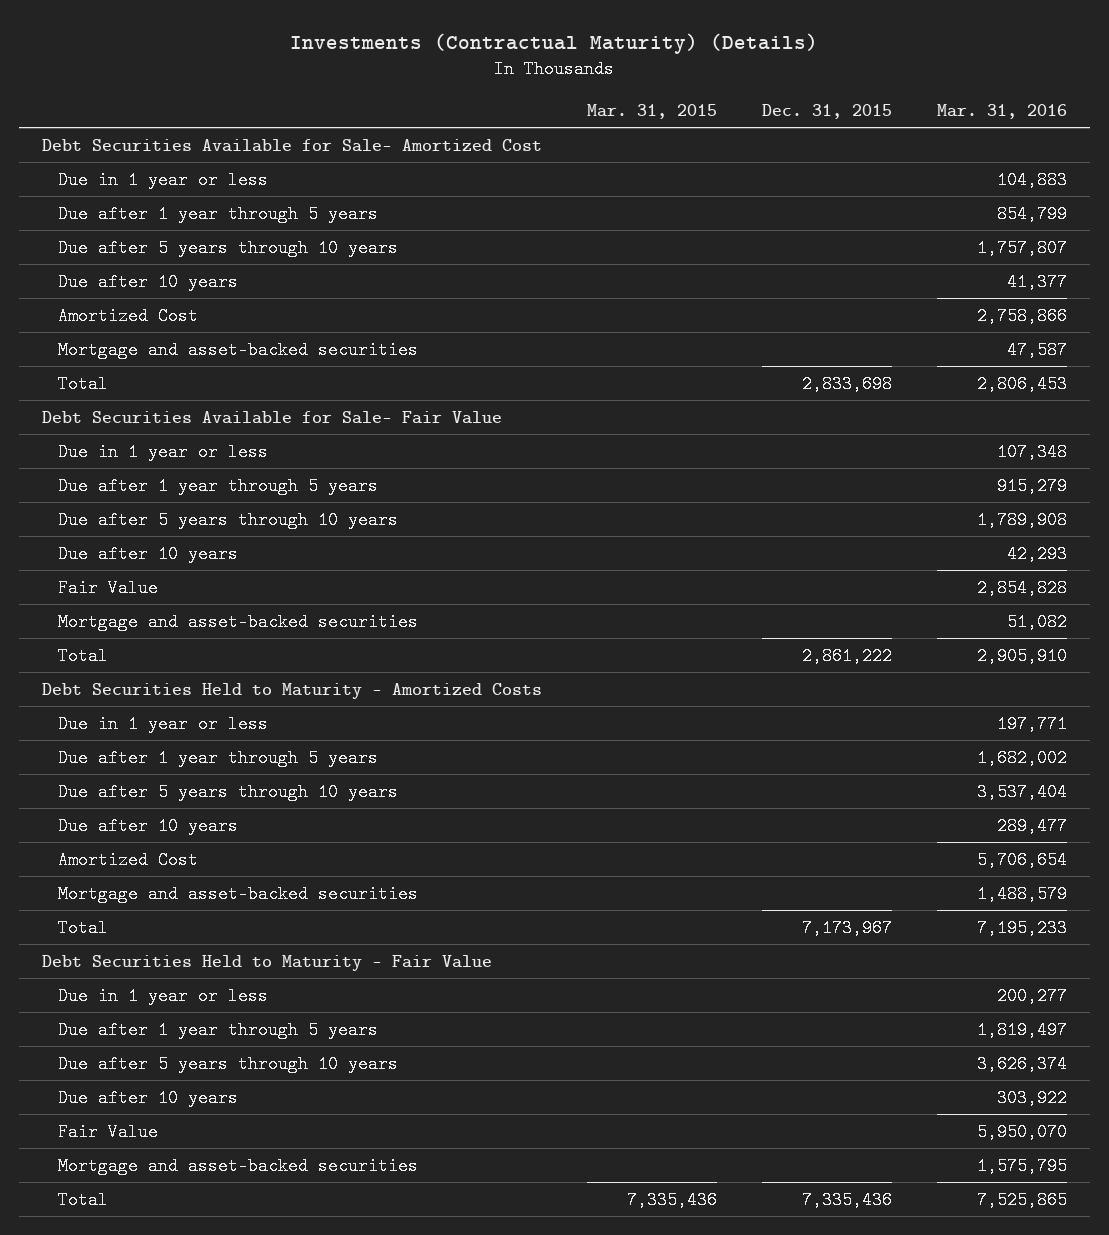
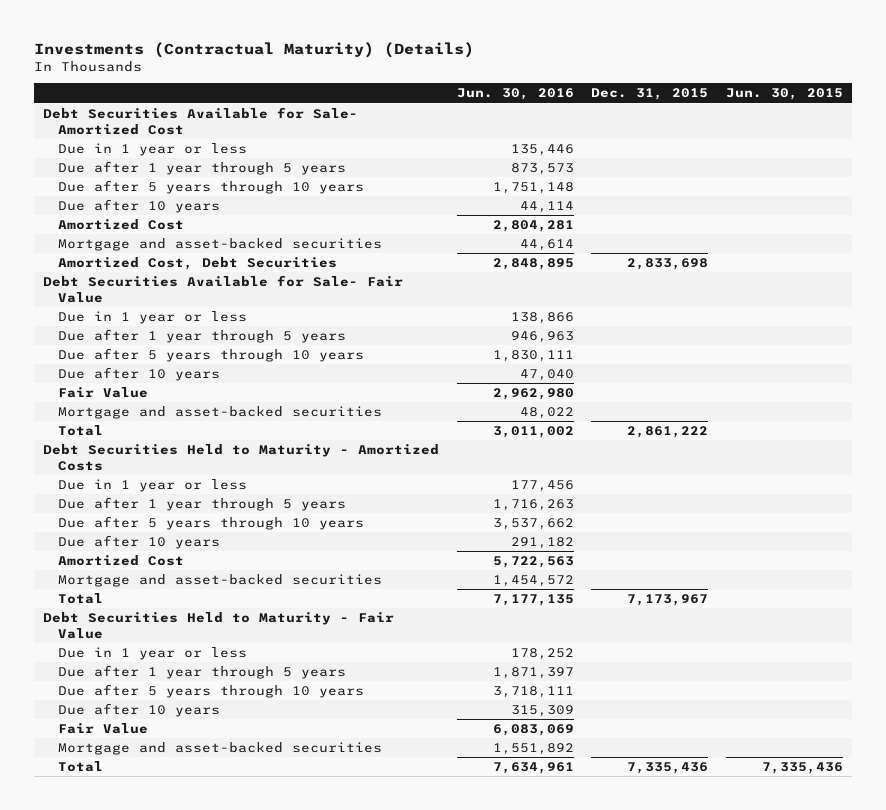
[586,104,717,120] Mar. 31, 2015 -> none
[936,104,1067,120] Mar. 31, 2016 -> none
none -> [456,88,574,101] Jun. 30, 2016
none -> [726,88,844,101] Jun. 30, 2015
[57,374,108,393] Total -> [57,257,337,271] Amortized Cost, Debt Securities

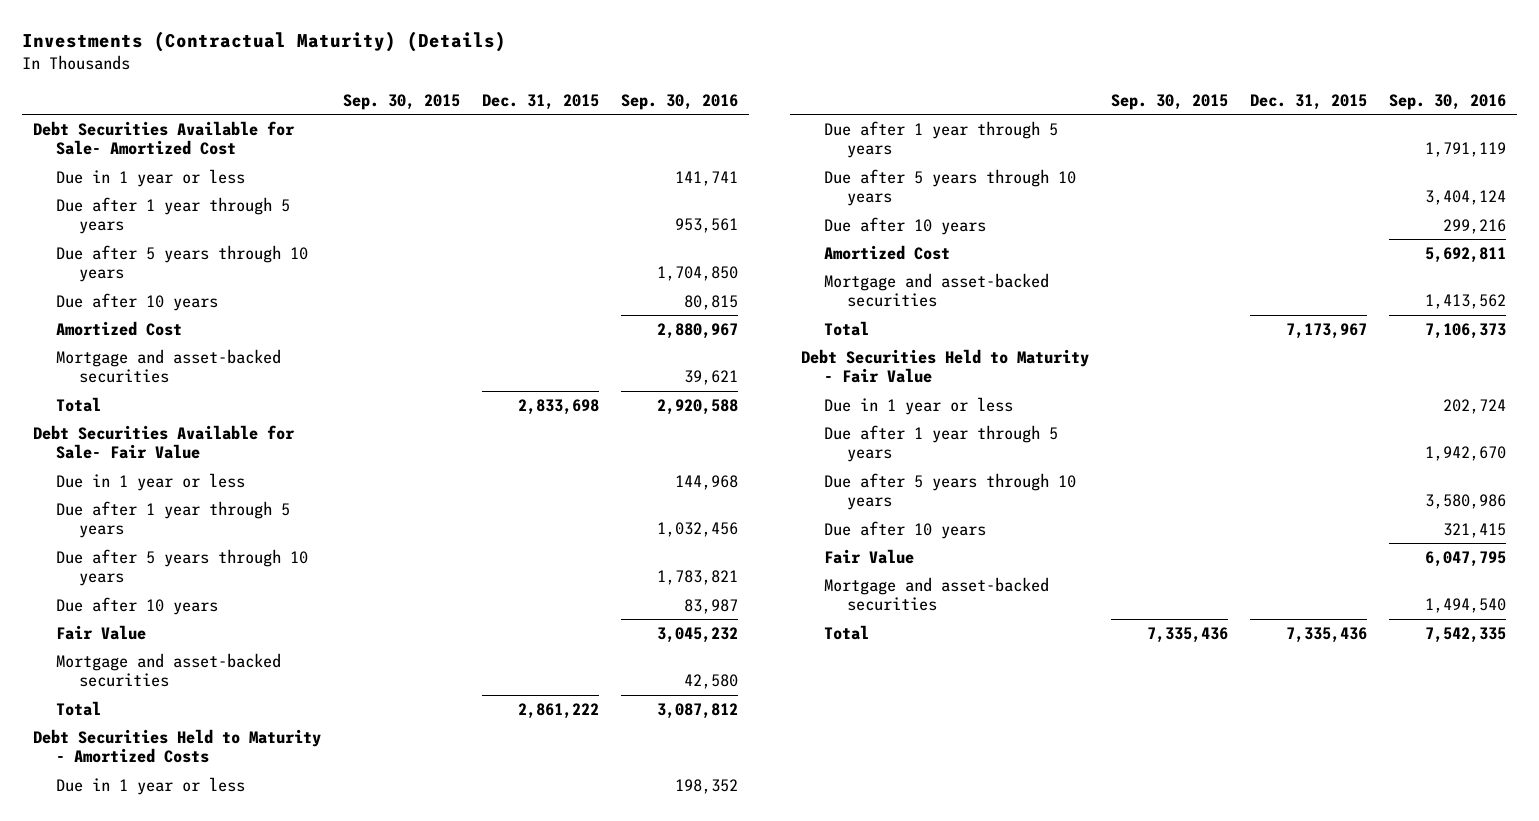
[456,88,574,101] Jun. 30, 2016 -> none
[726,88,844,101] Jun. 30, 2015 -> none
none -> [343,93,461,110] Sep. 30, 2015
none -> [621,93,739,110] Sep. 30, 2016
[57,257,337,271] Amortized Cost, Debt Securities -> [56,396,102,412] Total

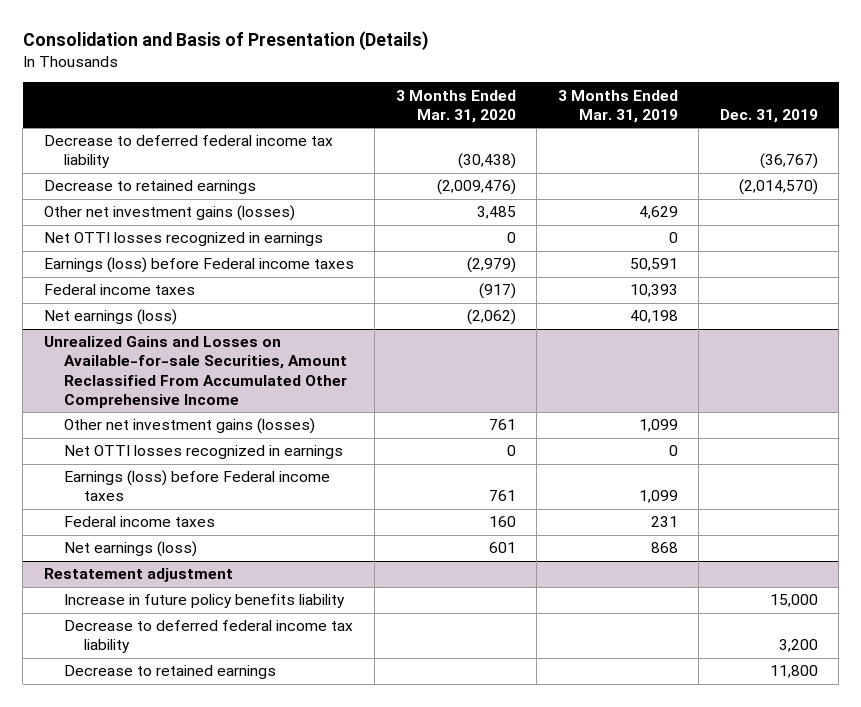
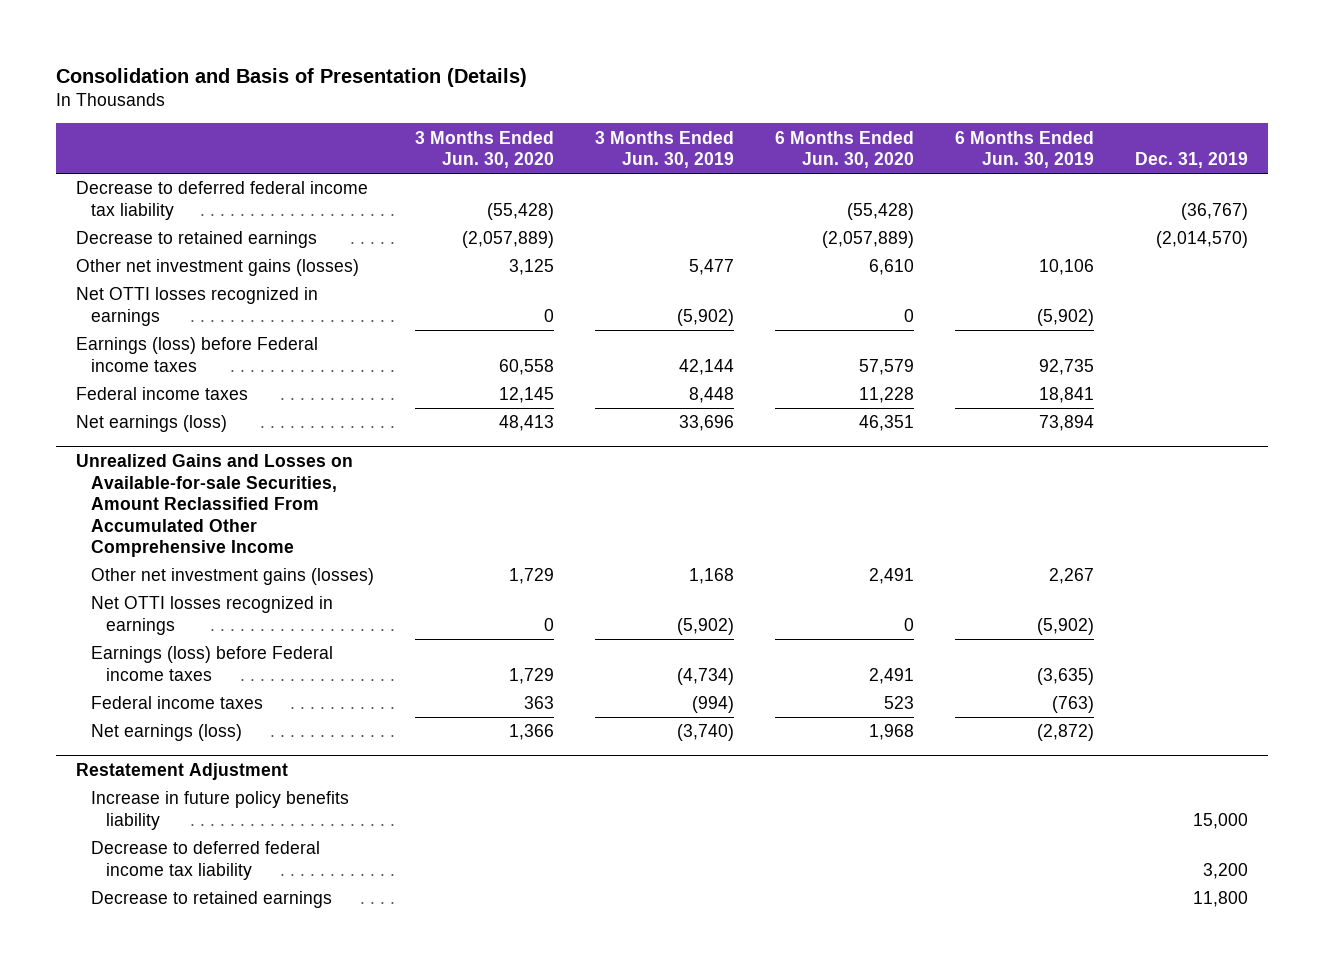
[395,89,516,123] 3 Months Ended Mar. 31, 2020 -> none
[557,89,678,123] 3 Months Ended Mar. 31, 2019 -> none
none -> [415,130,555,169] 3 Months Ended Jun. 30, 2020
none -> [595,130,735,169] 3 Months Ended Jun. 30, 2019
none -> [775,130,915,169] 6 Months Ended Jun. 30, 2020
none -> [954,130,1094,169] 6 Months Ended Jun. 30, 2019
[43,568,233,583] Restatement adjustment -> [76,762,289,780] Restatement Adjustment

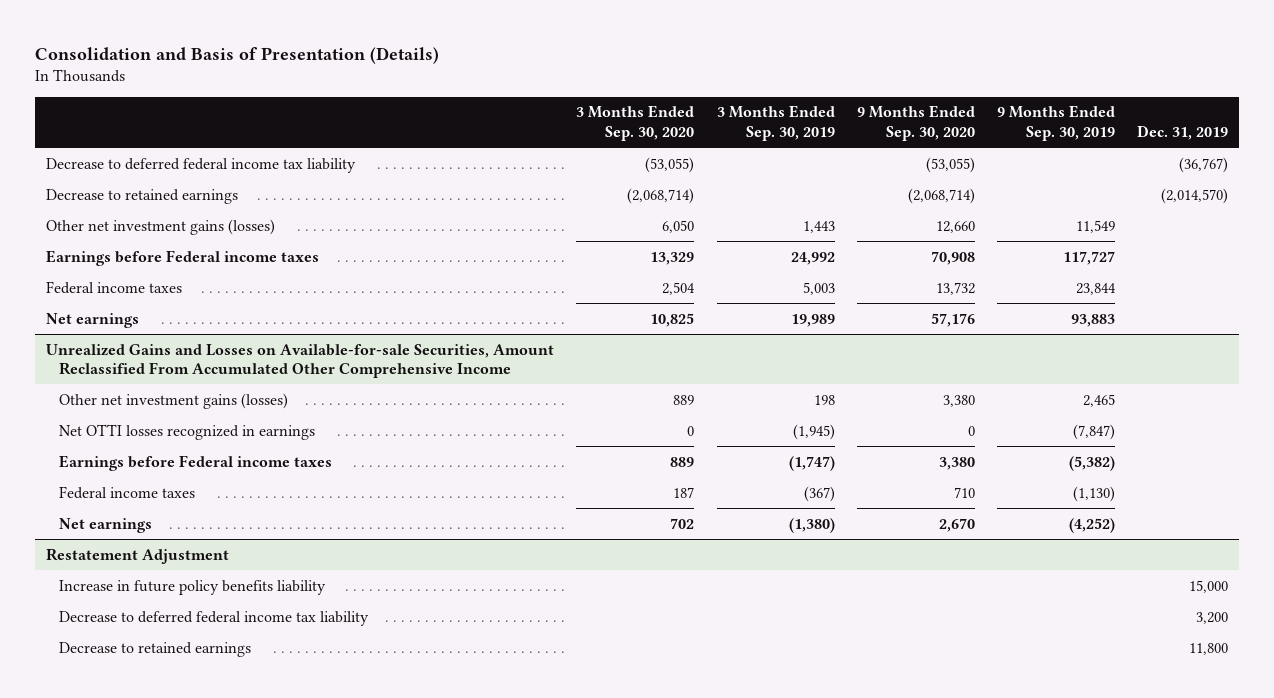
[415,130,555,169] 3 Months Ended Jun. 30, 2020 -> none
[595,130,735,169] 3 Months Ended Jun. 30, 2019 -> none
[775,130,915,169] 6 Months Ended Jun. 30, 2020 -> none
[954,130,1094,169] 6 Months Ended Jun. 30, 2019 -> none
none -> [576,105,695,141] 3 Months Ended Sep. 30, 2020
none -> [716,105,835,141] 3 Months Ended Sep. 30, 2019
none -> [856,105,975,141] 9 Months Ended Sep. 30, 2020
none -> [997,105,1116,141] 9 Months Ended Sep. 30, 2019
[76,287,319,326] Net OTTI losses recognized in earnings -> none
[76,337,319,372] Earnings (loss) before Federal income taxes -> [46,249,320,266] Earnings before Federal income taxes
[76,415,228,433] Net earnings (loss) -> [46,312,140,328] Net earnings
[91,646,334,681] Earnings (loss) before Federal income taxes -> [58,454,332,471] Earnings before Federal income taxes
[91,724,243,742] Net earnings (loss) -> [58,517,152,533] Net earnings

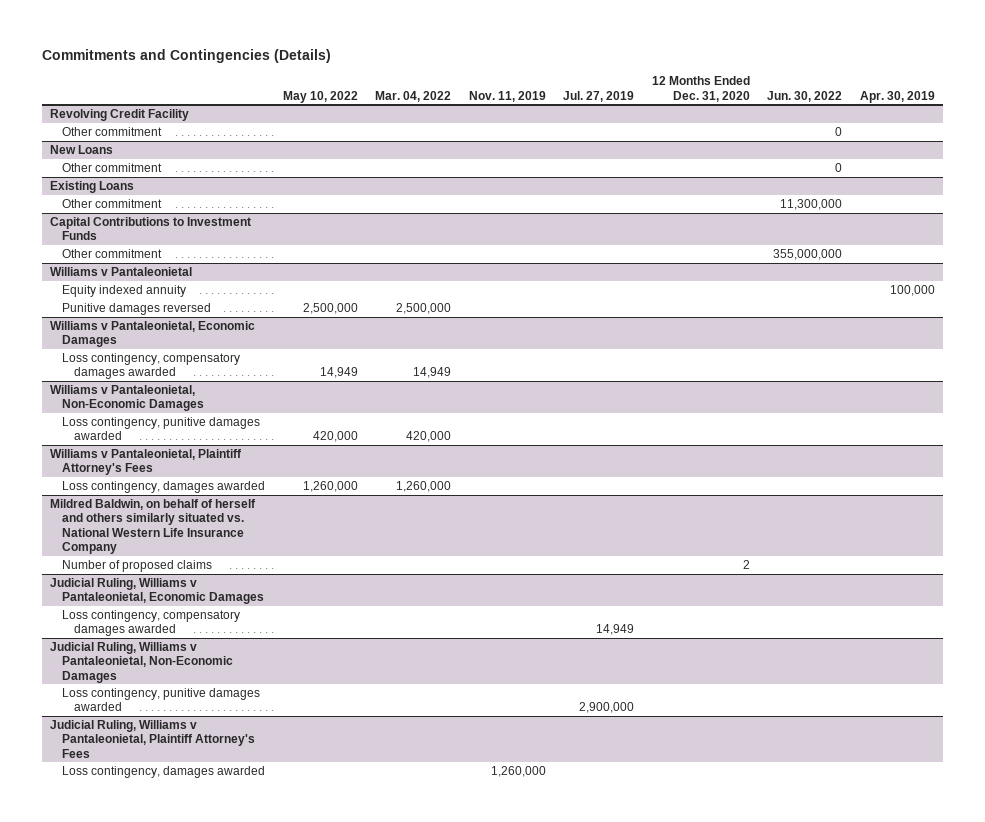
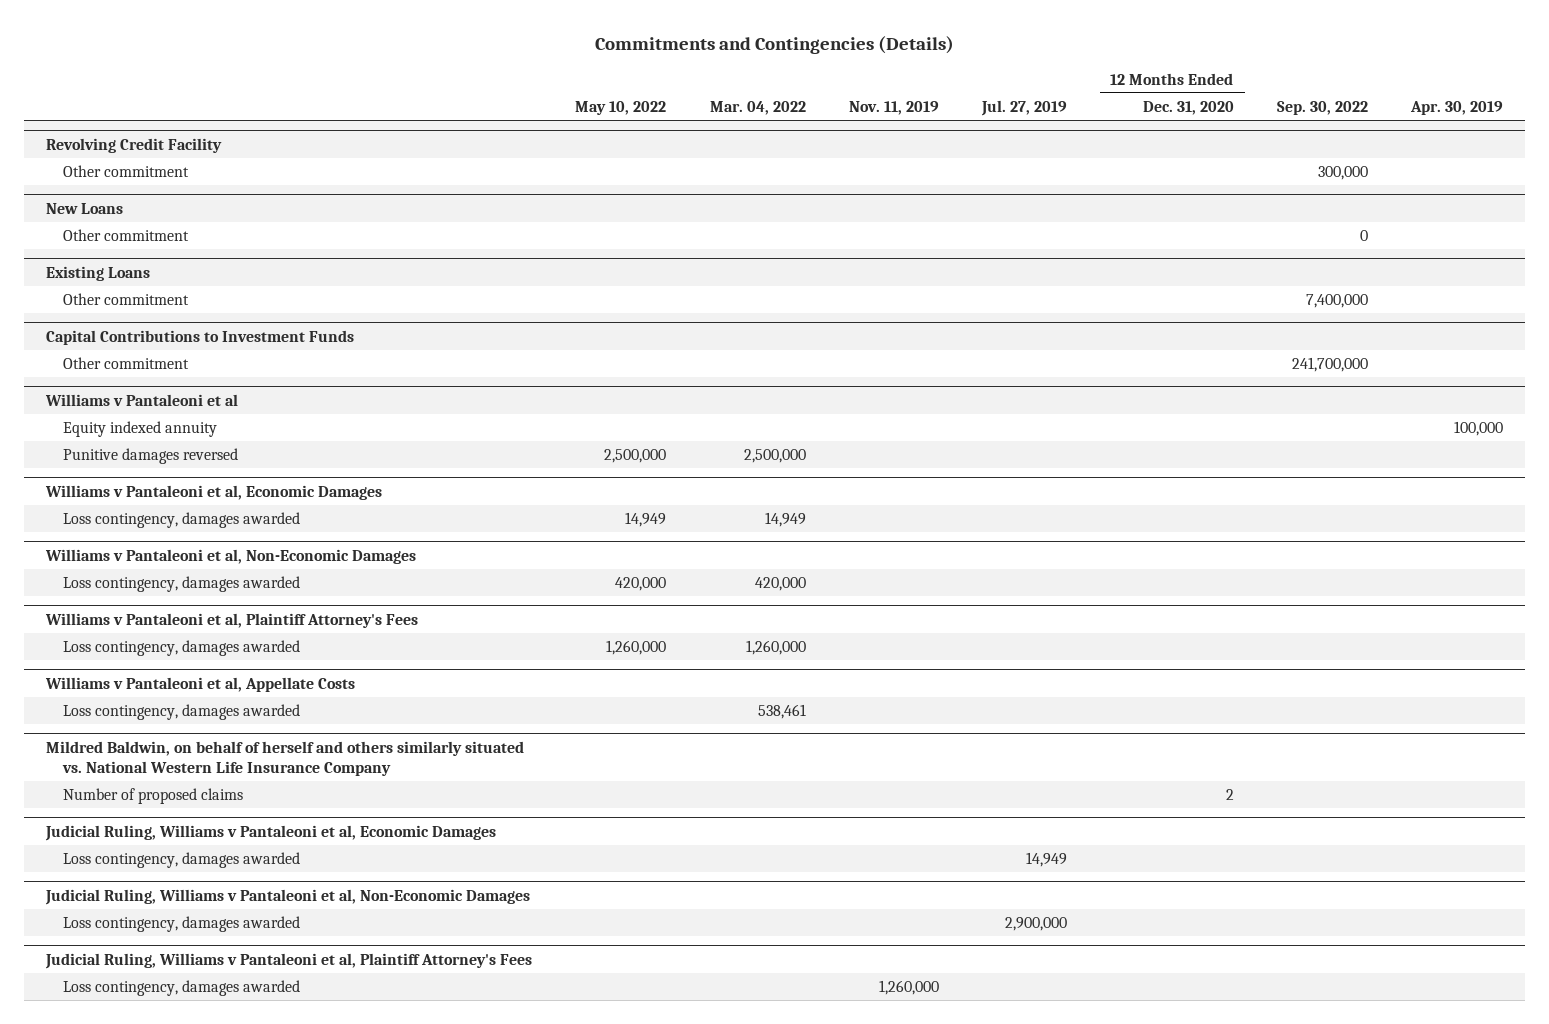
[767,90,843,102] Jun. 30, 2022 -> none
none -> [1277,101,1369,116] Sep. 30, 2022
[50,266,193,276] Williams v Pantaleonietal -> [45,394,239,407] Williams v Pantaleoni et al
[50,320,256,348] Williams v Pantaleonietal, Economic Damages -> [45,485,383,501] Williams v Pantaleoni et al, Economic Damages
[62,352,241,380] Loss contingency, compensatory damages awarded -> [63,512,301,529] Loss contingency, damages awarded
[50,384,205,412] Williams v Pantaleonietal, Non-Economic Damages -> [45,549,417,565] Williams v Pantaleoni et al, Non-Economic Damages
[62,416,261,441] Loss contingency, punitive damages awarded -> [63,576,301,593] Loss contingency, damages awarded
[50,448,243,476] Williams v Pantaleonietal, Plaintiff Attorney's Fees -> [45,613,419,629] Williams v Pantaleoni et al, Plaintiff Attorney's Fees
none -> [45,677,356,693] Williams v Pantaleoni et al, Appellate Costs
none -> [63,704,301,721] Loss contingency, damages awarded
[50,577,265,605] Judicial Ruling, Williams v Pantaleonietal, Economic Damages -> [45,825,497,842] Judicial Ruling, Williams v Pantaleoni et al, Economic Damages
[62,609,241,637] Loss contingency, compensatory damages awarded -> [63,852,301,869] Loss contingency, damages awarded
[50,641,234,683] Judicial Ruling, Williams v Pantaleonietal, Non-Economic Damages -> [45,889,531,906] Judicial Ruling, Williams v Pantaleoni et al, Non-Economic Damages
[62,687,261,712] Loss contingency, punitive damages awarded -> [63,916,301,933] Loss contingency, damages awarded
[50,719,256,758] Judicial Ruling, Williams v Pantaleonietal, Plaintiff Attorney's Fees -> [45,953,533,970] Judicial Ruling, Williams v Pantaleoni et al, Plaintiff Attorney's Fees

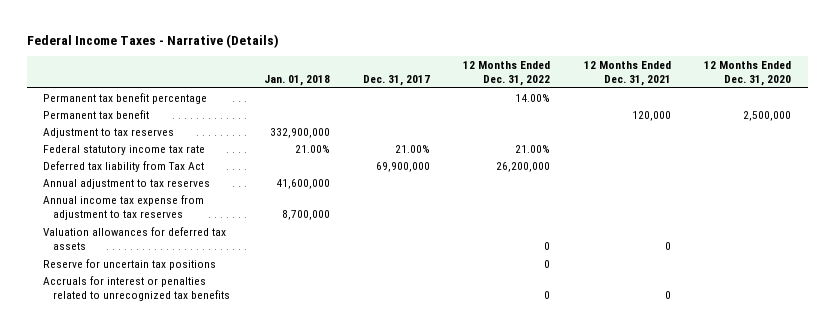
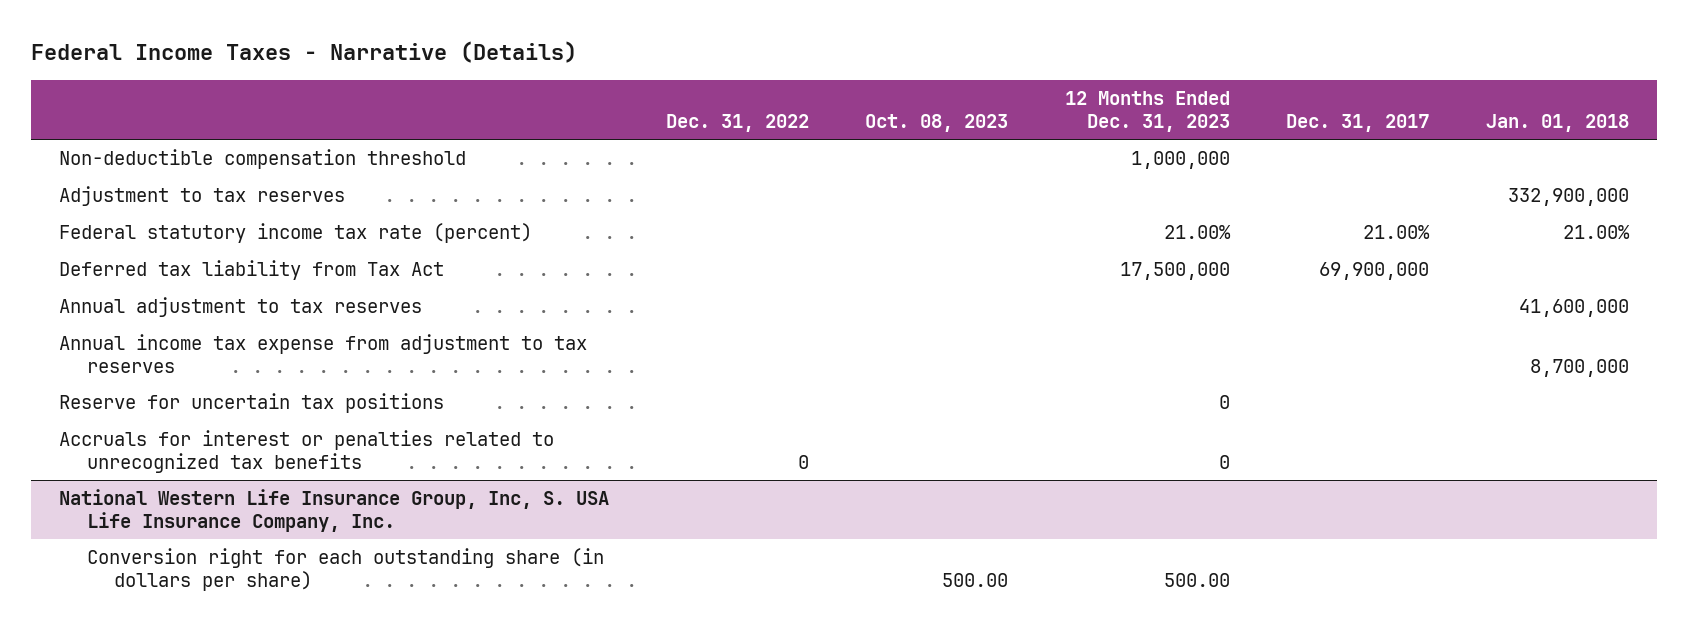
[463,60,551,87] 12 Months Ended Dec. 31, 2022 -> none
[583,60,671,87] 12 Months Ended Dec. 31, 2021 -> none
[704,60,792,87] 12 Months Ended Dec. 31, 2020 -> none
none -> [665,113,809,132] Dec. 31, 2022
none -> [865,113,1009,132] Oct. 08, 2023
none -> [1064,91,1230,132] 12 Months Ended Dec. 31, 2023
[43,92,208,104] Permanent tax benefit percentage -> none
[43,109,150,119] Permanent tax benefit -> none
none -> [59,149,467,170] Non-deductible compensation threshold
[43,144,206,155] Federal statutory income tax rate -> [59,223,533,244] Federal statutory income tax rate (percent)
[43,226,227,251] Valuation allowances for deferred tax assets -> none
none -> [59,489,610,532] National Western Life Insurance Group, Inc, S. USA Life Insurance Company, Inc.
none -> [86,548,604,591] Conversion right for each outstanding share (in dollars per share)

